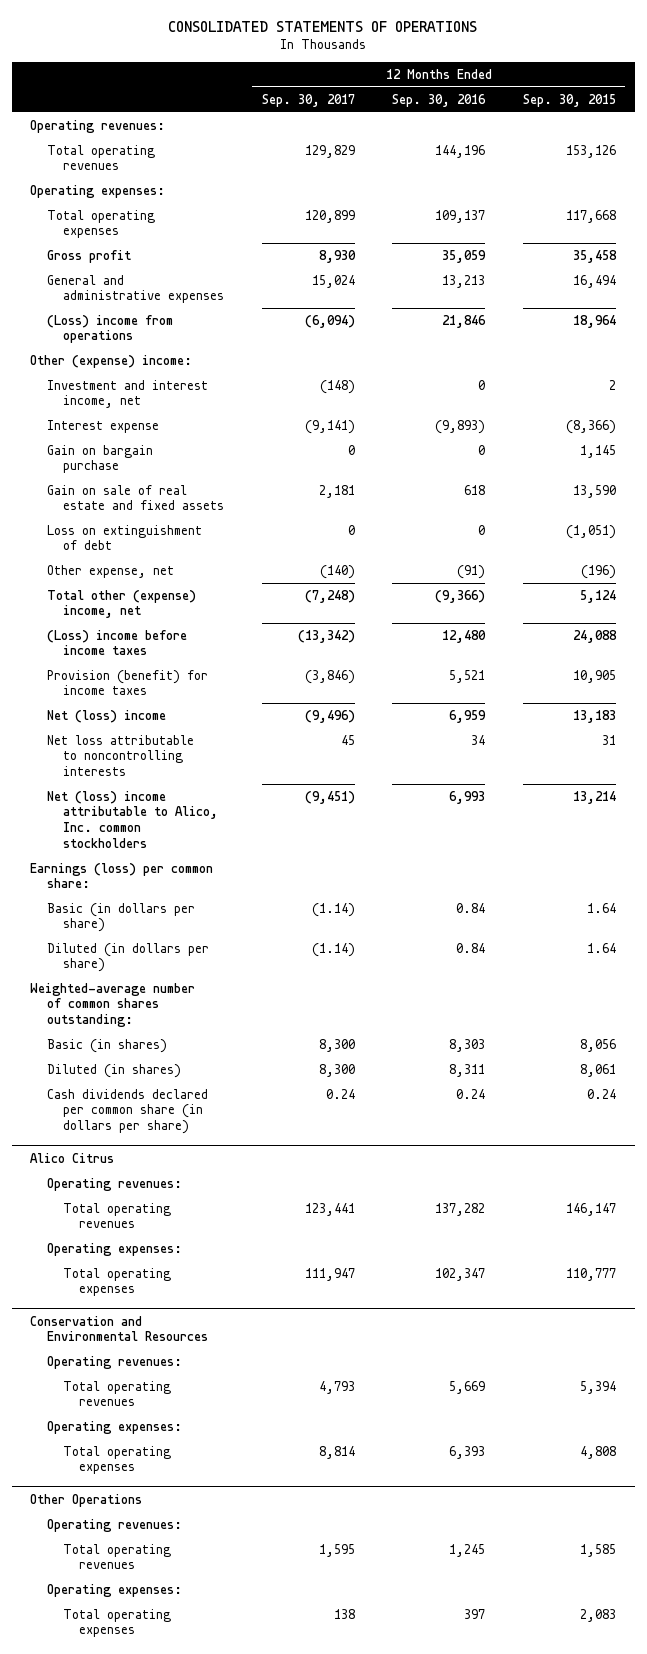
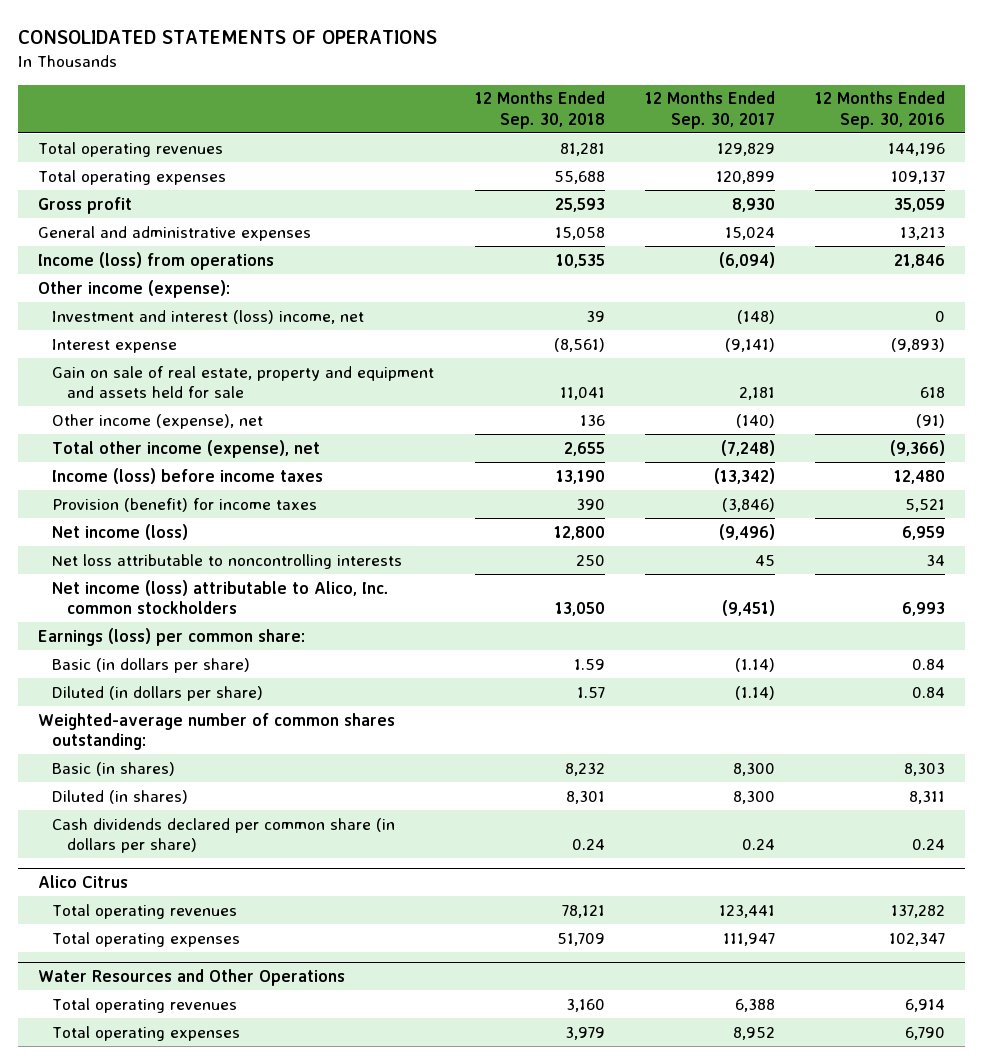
[523,93,617,107] Sep. 30, 2015 -> none
none -> [474,91,605,129] 12 Months Ended Sep. 30, 2018
[30,119,166,133] Operating revenues: -> none
[30,184,166,198] Operating expenses: -> none
[46,314,173,344] (Loss) income from operations -> [37,251,274,270] Income (loss) from operations
[30,354,193,368] Other (expense) income: -> [37,279,230,298] Other income (expense):
[46,379,208,409] Investment and interest income, net -> [52,309,365,324] Investment and interest (loss) income, net
[46,444,153,474] Gain on bargain purchase -> none
[46,524,202,551] Loss on extinguishment of debt -> none
[46,484,224,511] Gain on sale of real estate and fixed assets -> [52,365,435,399] Gain on sale of real estate, property and equipment and assets held for sale
[46,564,174,578] Other expense, net -> [52,413,264,429] Other income (expense), net
[46,589,196,619] Total other (expense) income, net -> [52,439,321,458] Total other income (expense), net
[46,629,187,656] (Loss) income before income taxes -> [52,467,324,484] Income (loss) before income taxes
[46,709,166,723] Net (loss) income -> [52,523,189,540] Net income (loss)
[46,790,218,848] Net (loss) income attributable to Alico, Inc. common stockholders -> [52,579,390,615] Net income (loss) attributable to Alico, Inc. common stockholders
[46,1177,182,1191] Operating revenues: -> none
[46,1242,182,1256] Operating expenses: -> none
[30,1315,208,1342] Conservation and Environmental Resources -> none
[46,1355,182,1369] Operating revenues: -> none
[46,1420,182,1434] Operating expenses: -> none
[30,1493,143,1507] Other Operations -> none
[46,1518,182,1532] Operating revenues: -> none
[62,1543,171,1570] Total operating revenues -> none
[46,1583,182,1597] Operating expenses: -> none
[62,1608,171,1638] Total operating expenses -> none
none -> [37,968,345,986] Water Resources and Other Operations
[318,1380,355,1394] 4,793 -> [734,998,775,1012] 6,388
[449,1380,486,1394] 5,669 -> [904,998,945,1012] 6,914
[318,1445,355,1459] 8,814 -> [732,1026,775,1040] 8,952
[449,1445,486,1459] 6,393 -> [904,1026,945,1040] 6,790

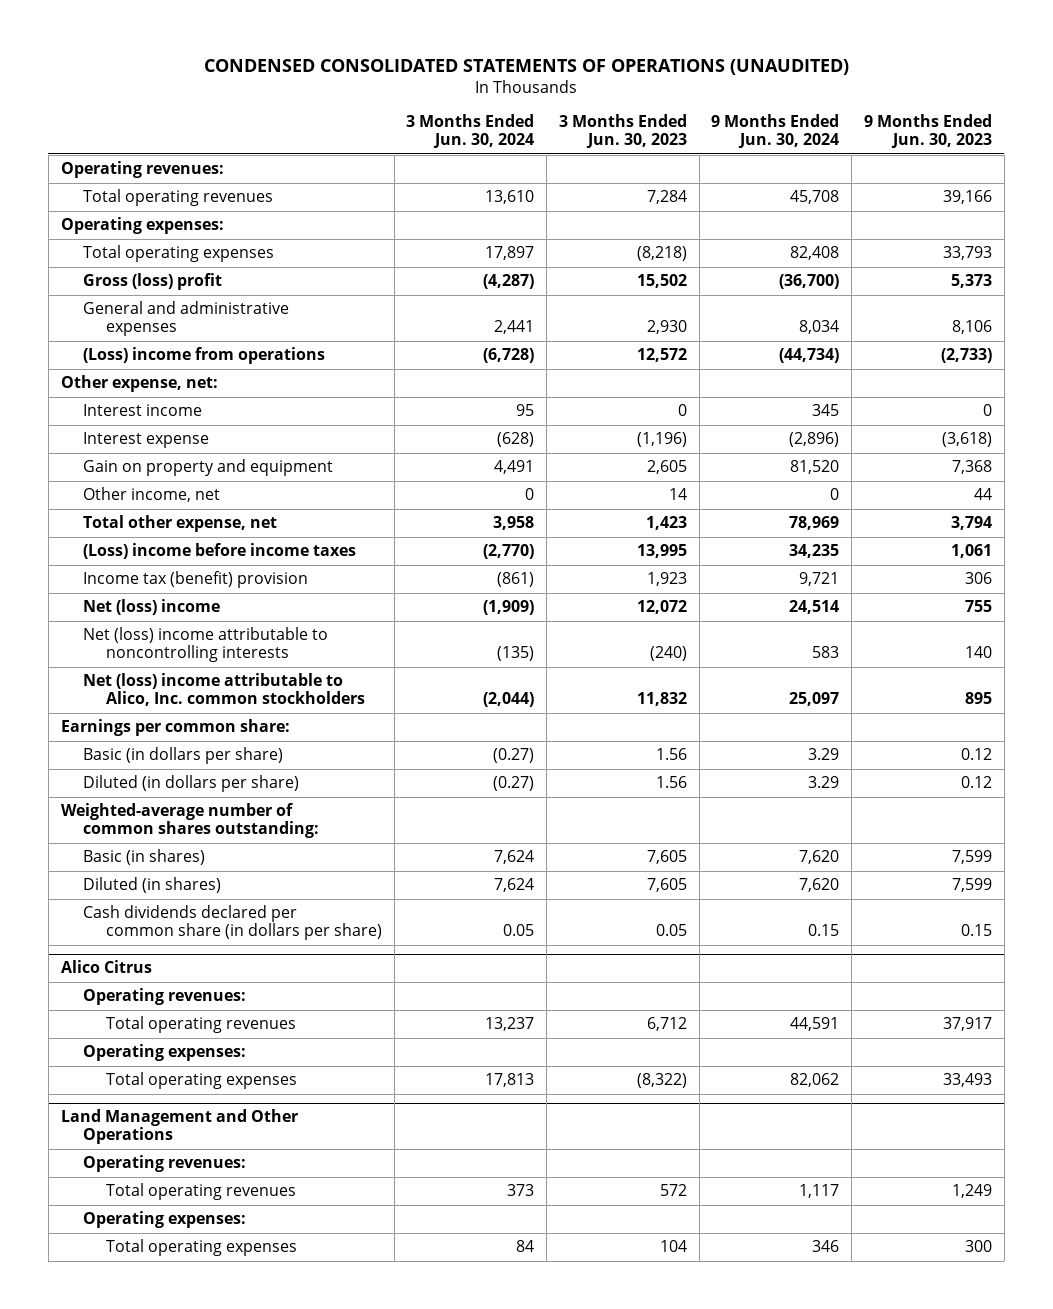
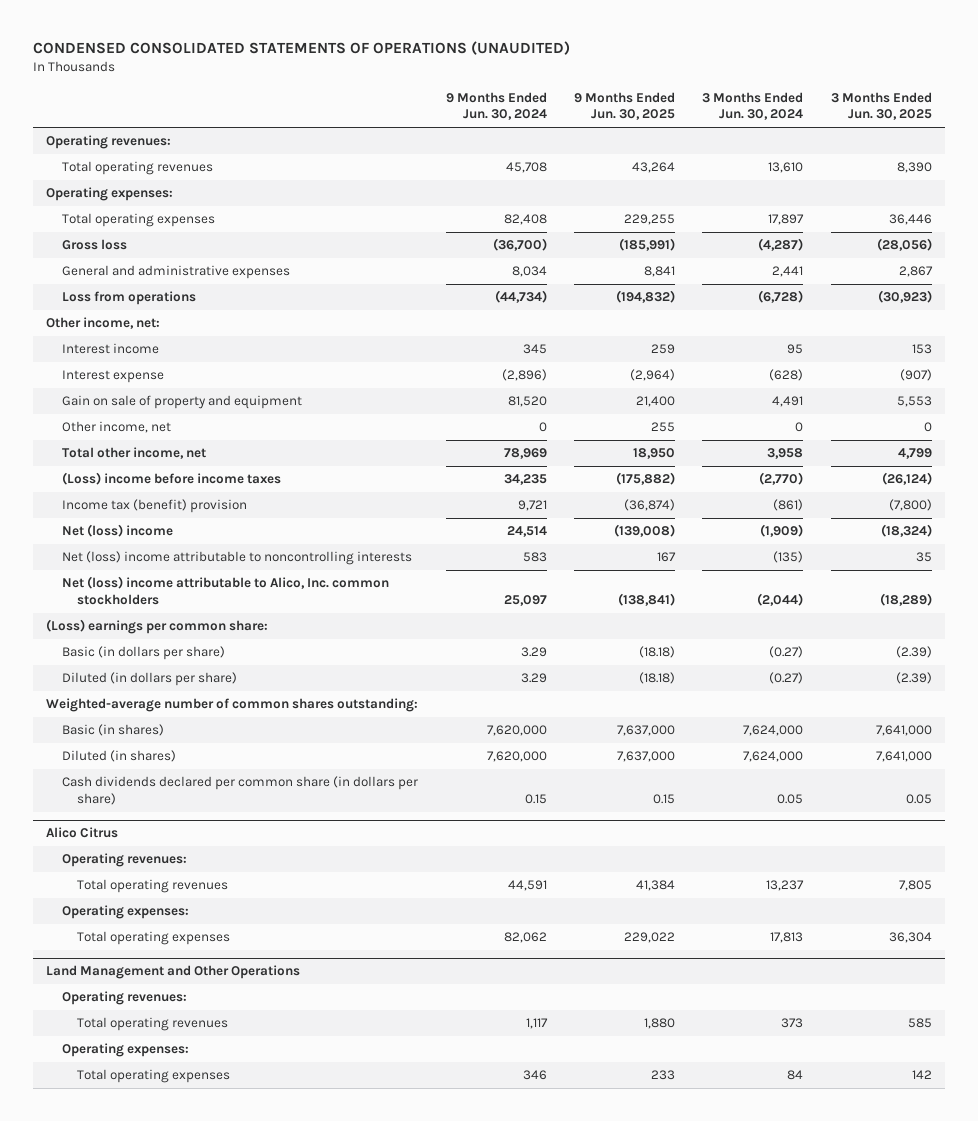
[558,114,687,149] 3 Months Ended Jun. 30, 2023 -> none
[864,114,993,149] 9 Months Ended Jun. 30, 2023 -> none
none -> [573,91,675,121] 9 Months Ended Jun. 30, 2025
none -> [830,91,932,121] 3 Months Ended Jun. 30, 2025
[83,273,223,291] Gross (loss) profit -> [61,239,127,251] Gross loss
[83,347,326,365] (Loss) income from operations -> [61,291,196,306] Loss from operations
[60,375,218,393] Other expense, net: -> [46,317,161,330] Other income, net:
[83,459,334,477] Gain on property and equipment -> [61,395,302,410] Gain on sale of property and equipment
[83,515,278,533] Total other expense, net -> [61,447,206,460] Total other income, net
[60,719,290,737] Earnings per common share: -> [46,619,269,635] (Loss) earnings per common share:
[494,850,535,865] 7,624 -> [743,725,804,737] 7,624,000
[799,850,840,865] 7,620 -> [486,725,547,737] 7,620,000
[494,878,535,893] 7,624 -> [743,751,804,763] 7,624,000
[799,878,840,893] 7,620 -> [486,751,547,763] 7,620,000

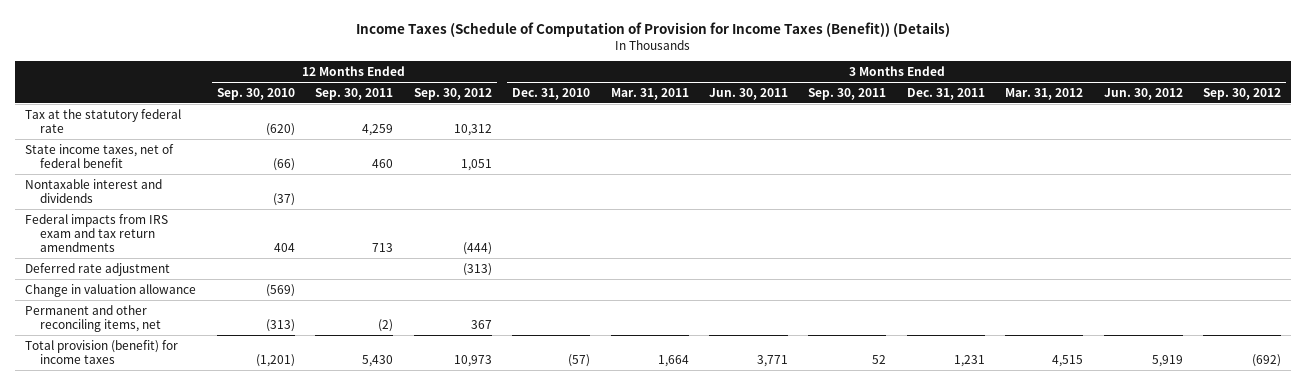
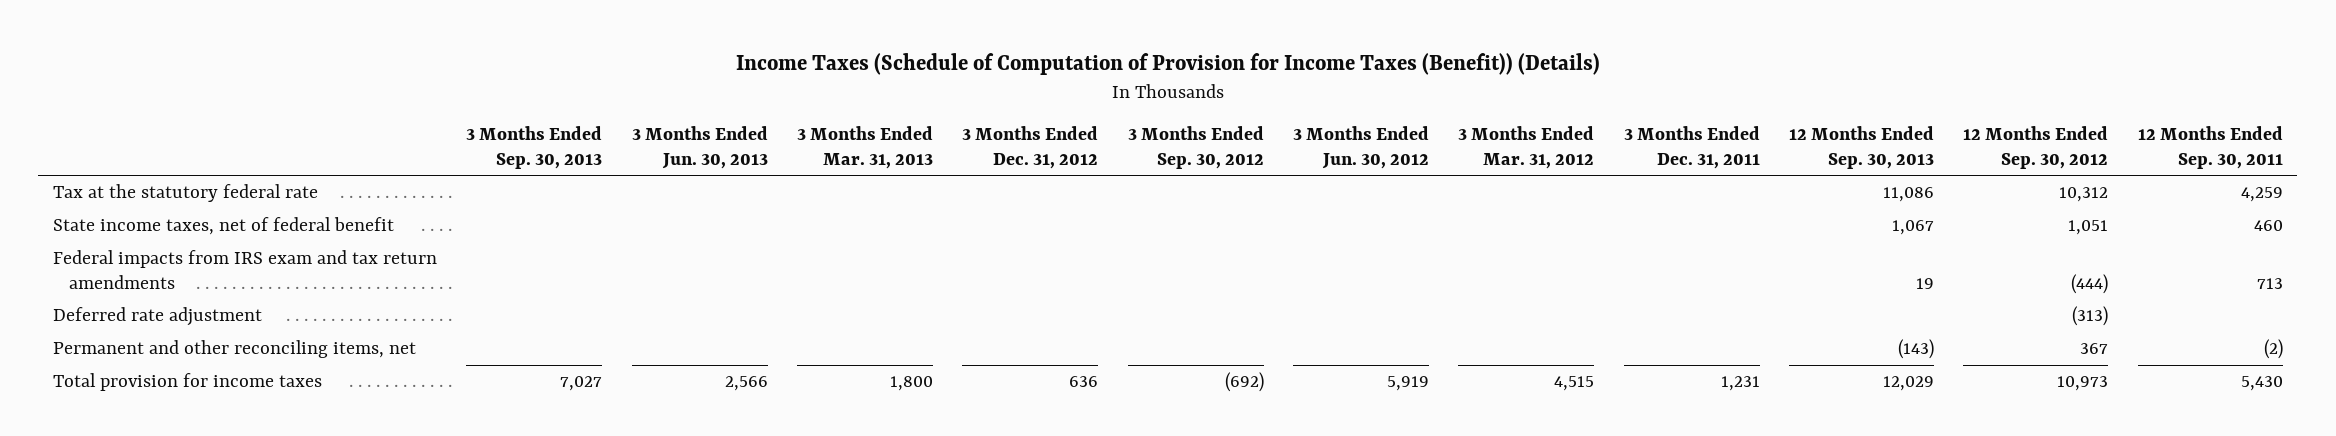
[216,87,295,100] Sep. 30, 2010 -> none
[512,87,591,100] Dec. 31, 2010 -> none
[610,87,689,100] Mar. 31, 2011 -> none
[708,87,788,100] Jun. 30, 2011 -> none
[808,87,887,100] Sep. 30, 2011 -> none
none -> [466,126,603,169] 3 Months Ended Sep. 30, 2013
none -> [631,126,768,169] 3 Months Ended Jun. 30, 2013
none -> [797,126,934,169] 3 Months Ended Mar. 31, 2013
none -> [962,126,1099,169] 3 Months Ended Dec. 31, 2012
none -> [1789,126,1935,169] 12 Months Ended Sep. 30, 2013
[25,178,163,203] Nontaxable interest and dividends -> none
[25,283,197,297] Change in valuation allowance -> none
[25,339,179,364] Total provision (benefit) for income taxes -> [53,373,323,392] Total provision for income taxes

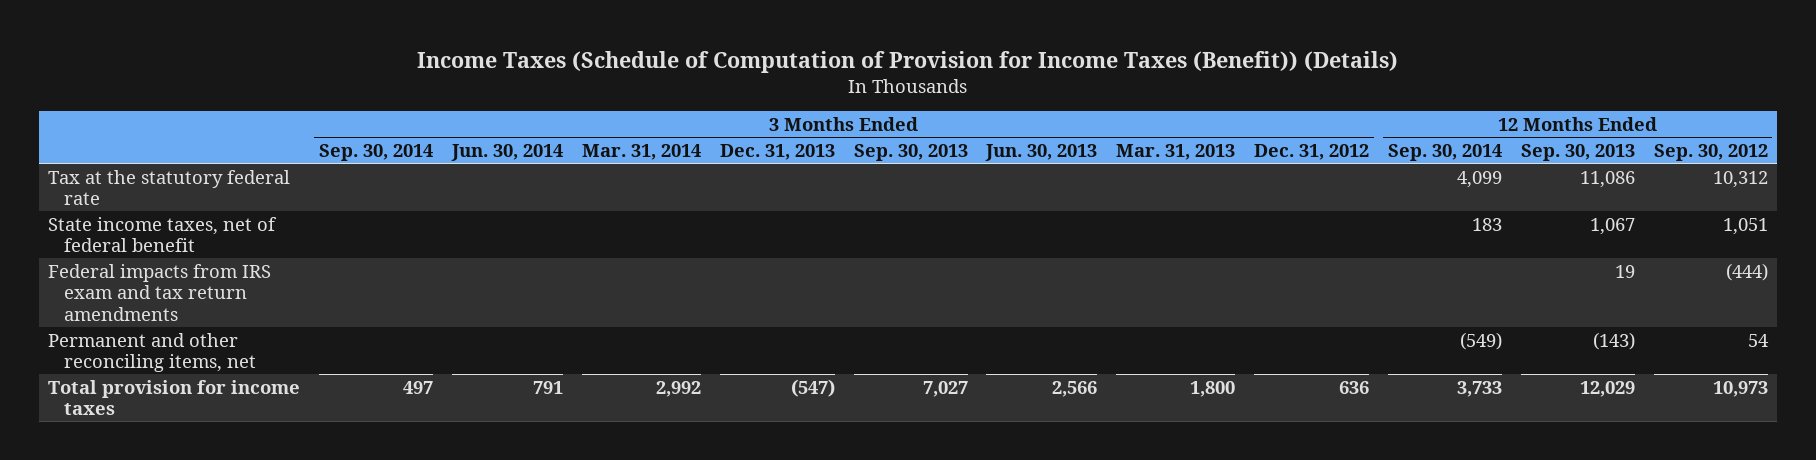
[1127,126,1264,169] 3 Months Ended Sep. 30, 2012 -> none
[1293,126,1430,169] 3 Months Ended Jun. 30, 2012 -> none
[1458,126,1595,169] 3 Months Ended Mar. 31, 2012 -> none
[1623,126,1760,169] 3 Months Ended Dec. 31, 2011 -> none
[2137,126,2283,169] 12 Months Ended Sep. 30, 2011 -> none
none -> [319,143,434,161] Sep. 30, 2014
none -> [451,143,564,161] Jun. 30, 2014
none -> [581,143,701,160] Mar. 31, 2014
none -> [719,143,835,160] Dec. 31, 2013
none -> [1387,143,1502,161] Sep. 30, 2014
[53,307,263,327] Deferred rate adjustment -> none
[2080,343,2109,355] 367 -> [1747,333,1769,347] 54

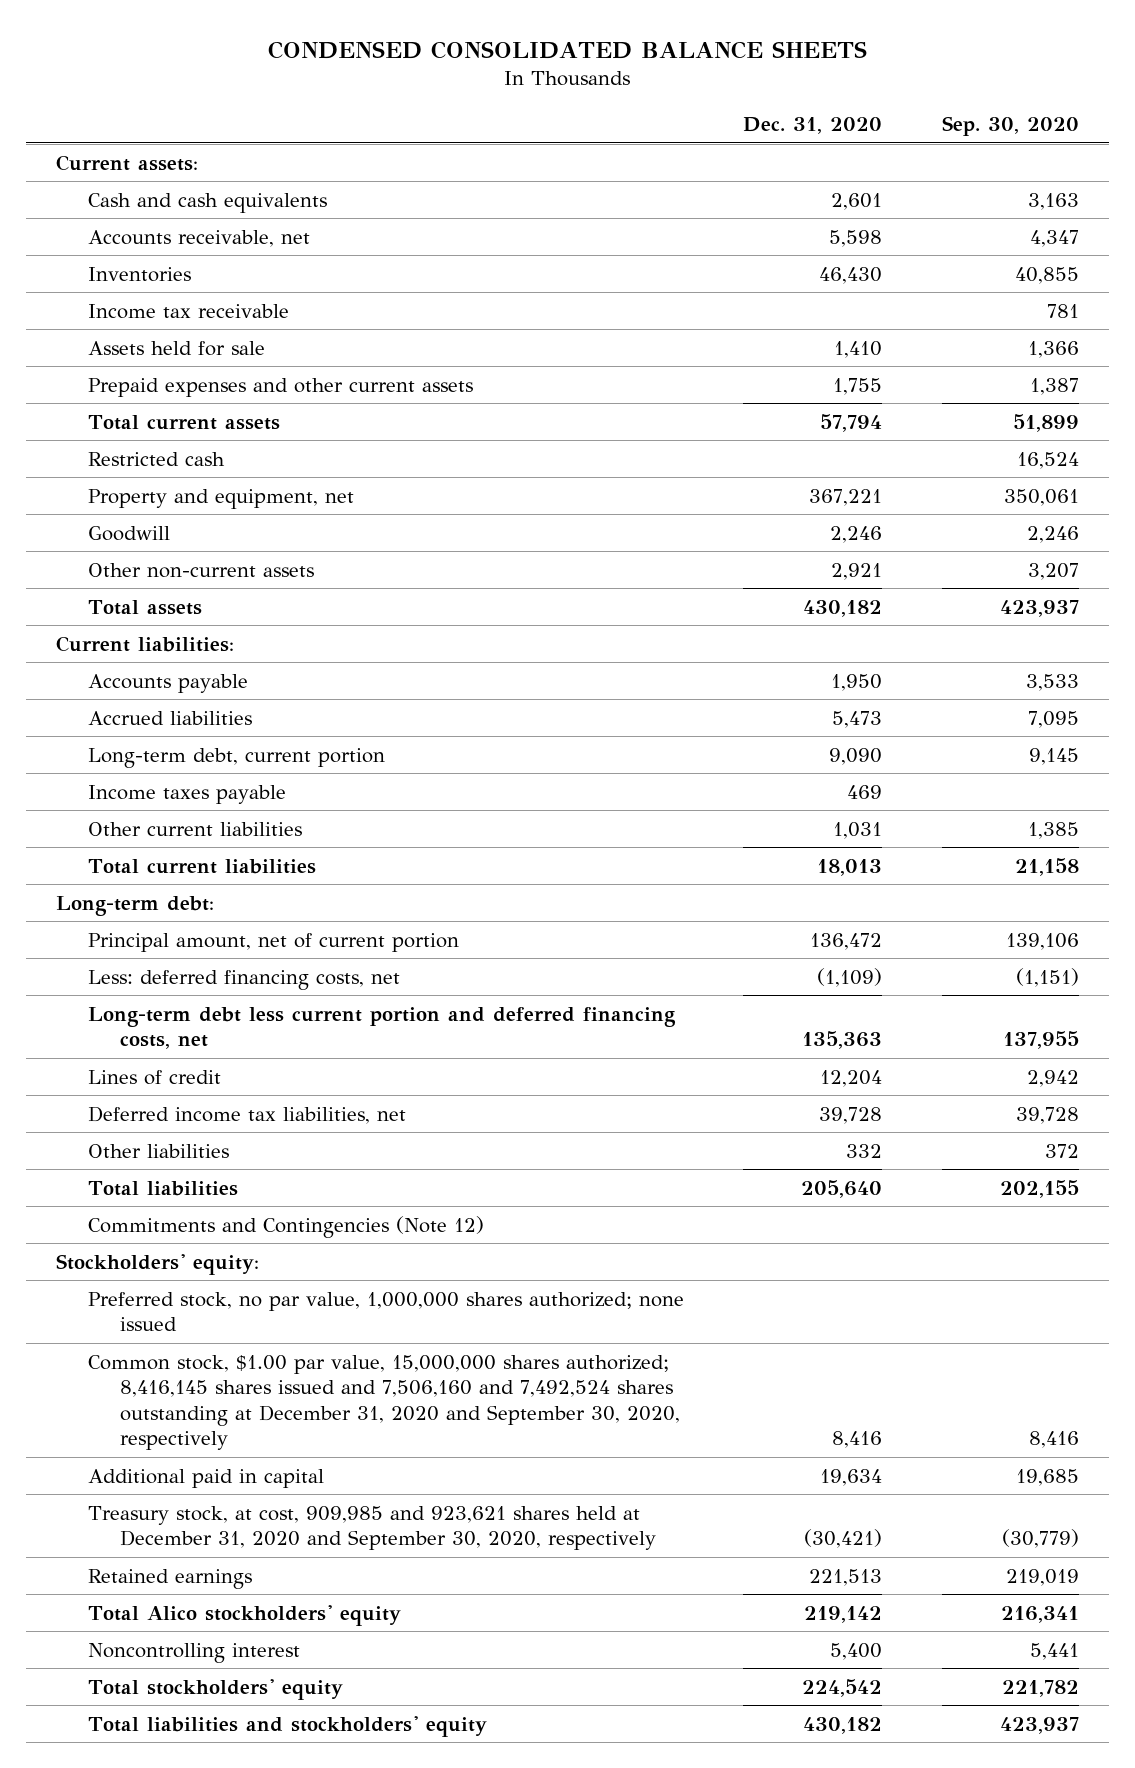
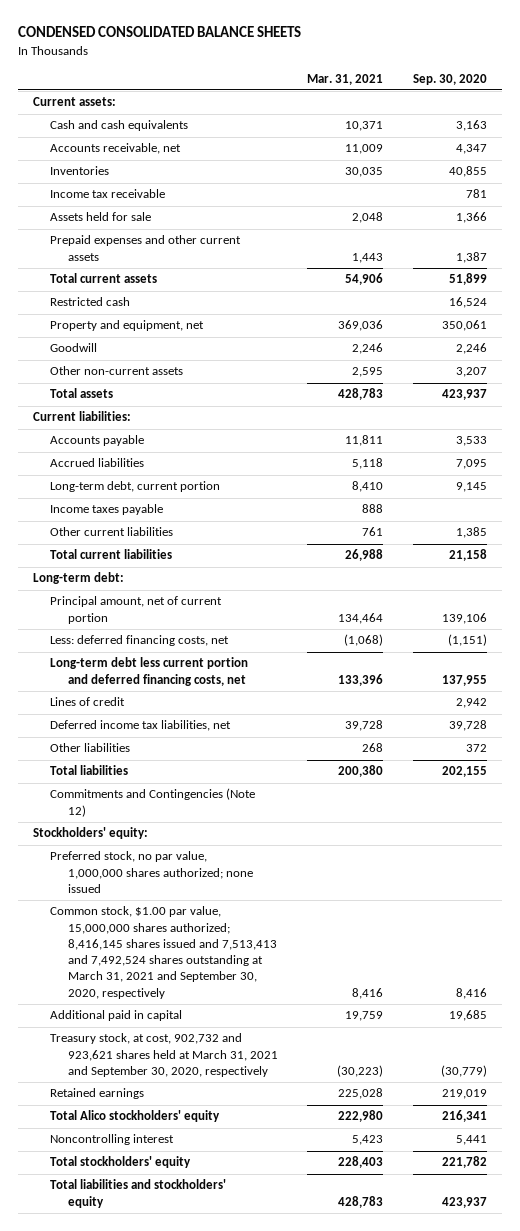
[743,117,883,135] Dec. 31, 2020 -> none
none -> [307,73,384,85] Mar. 31, 2021
[87,1354,680,1451] Common stock, $1.00 par value, 15,000,000 shares authorized; 8,416,145 shares issued and 7,506,160 and 7,492,524 shares outstanding at December 31, 2020 and September 30, 2020, respectively -> [50,906,277,999] Common stock, $1.00 par value, 15,000,000 shares authorized; 8,416,145 shares issued and 7,513,413 and 7,492,524 shares outstanding at March 31, 2021 and September 30, 2020, respectively
[87,1505,656,1551] Treasury stock, at cost, 909,985 and 923,621 shares held at December 31, 2020 and September 30, 2020, respectively -> [50,1033,278,1077] Treasury stock, at cost, 902,732 and 923,621 shares held at March 31, 2021 and September 30, 2020, respectively

